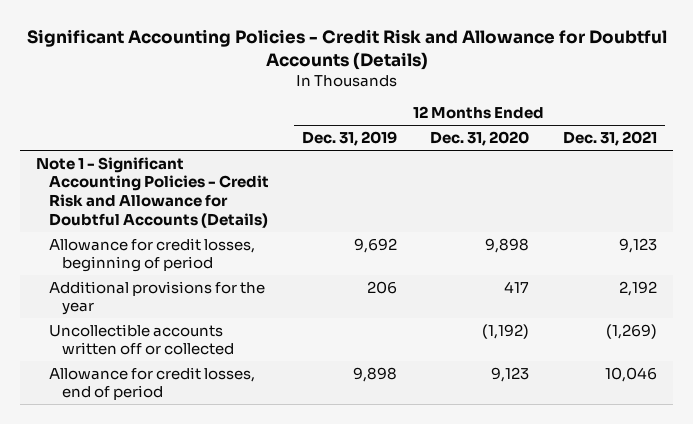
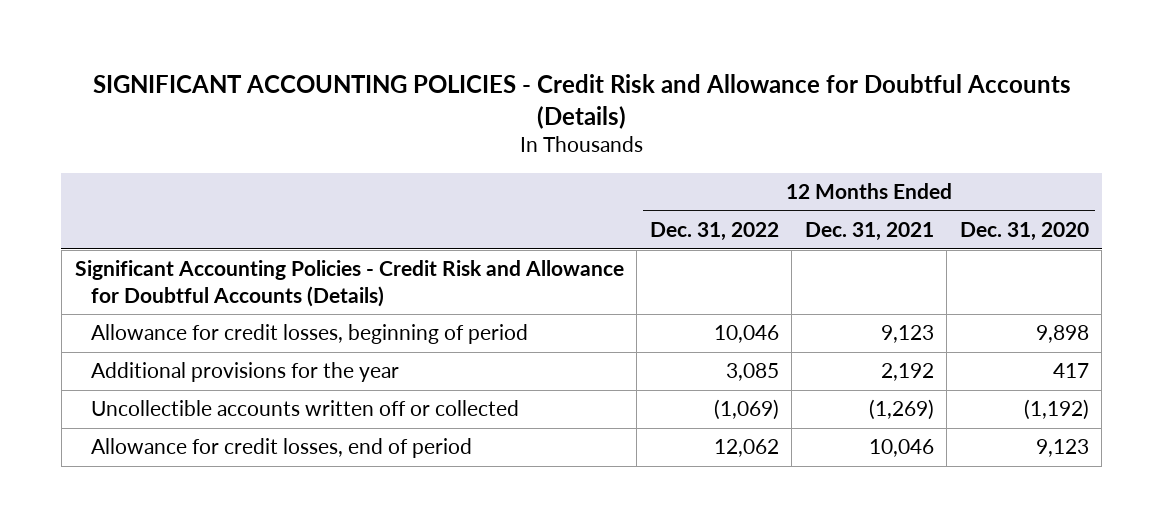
[26,28,667,70] Significant Accounting Policies - Credit Risk and Allowance for Doubtful Accounts (Details) -> [92,74,1071,129] SIGNIFICANT ACCOUNTING POLICIES - Credit Risk and Allowance for Doubtful Accounts (Details)
[302,131,398,147] Dec. 31, 2019 -> none
none -> [649,222,779,242] Dec. 31, 2022
[36,156,270,228] Note 1 - Significant Accounting Policies - Credit Risk and Allowance for Doubtful Accounts (Details) -> [74,260,624,307] Significant Accounting Policies - Credit Risk and Allowance for Doubtful Accounts (Details)

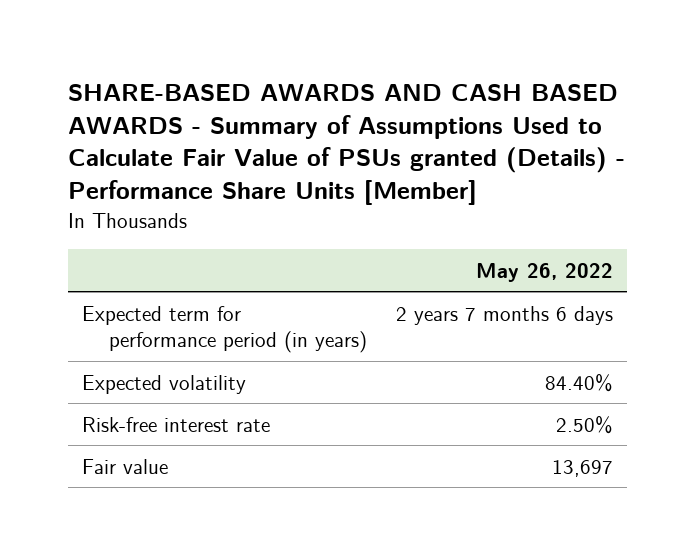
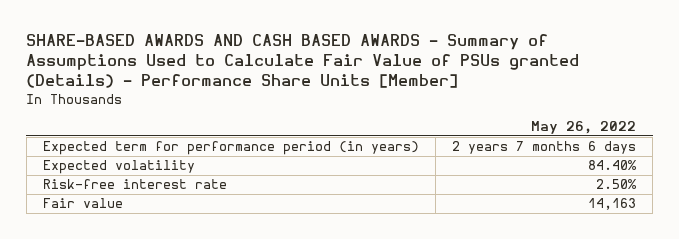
[551,459,613,477] 13,697 -> [588,198,637,211] 14,163

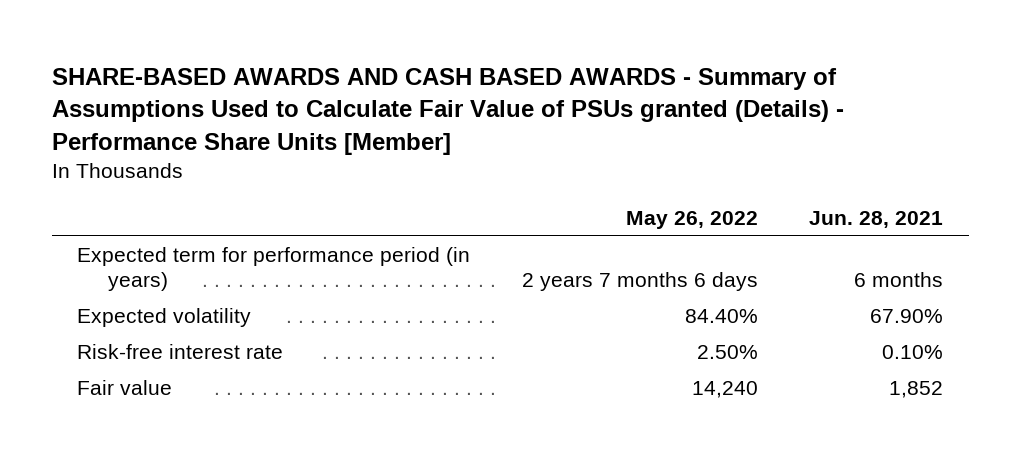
none -> [808,210,943,228] Jun. 28, 2021
[588,198,637,211] 14,163 -> [691,381,758,399] 14,240

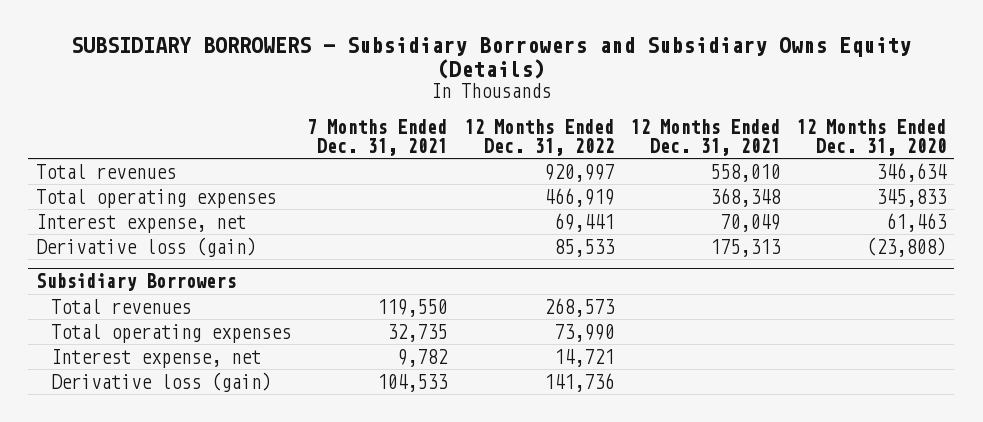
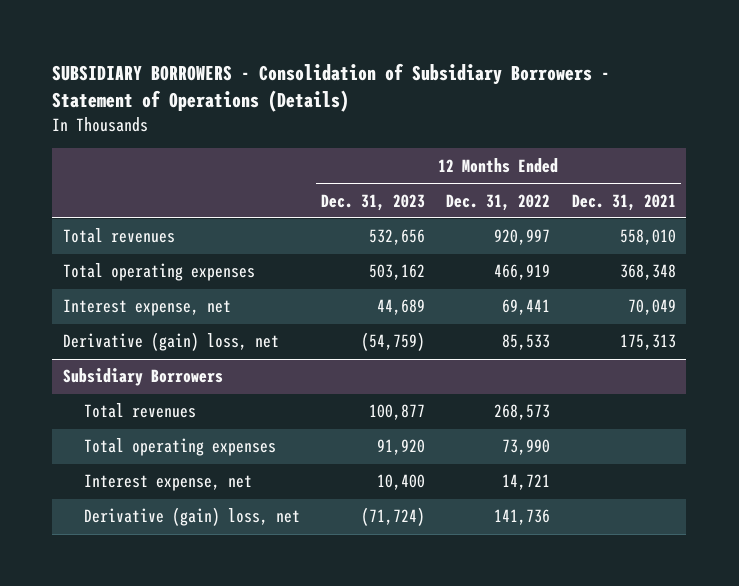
[71,36,912,79] SUBSIDIARY BORROWERS - Subsidiary Borrowers and Subsidiary Owns Equity (Details) -> [52,62,611,113] SUBSIDIARY BORROWERS - Consolidation of Subsidiary Borrowers - Statement of Operations (Details)
[307,118,448,156] 7 Months Ended Dec. 31, 2021 -> none
[796,118,947,156] 12 Months Ended Dec. 31, 2020 -> none
none -> [321,193,426,211] Dec. 31, 2023
[36,236,257,257] Derivative loss (gain) -> [63,332,280,352] Derivative (gain) loss, net
[50,371,271,392] Derivative loss (gain) -> [84,507,301,527] Derivative (gain) loss, net

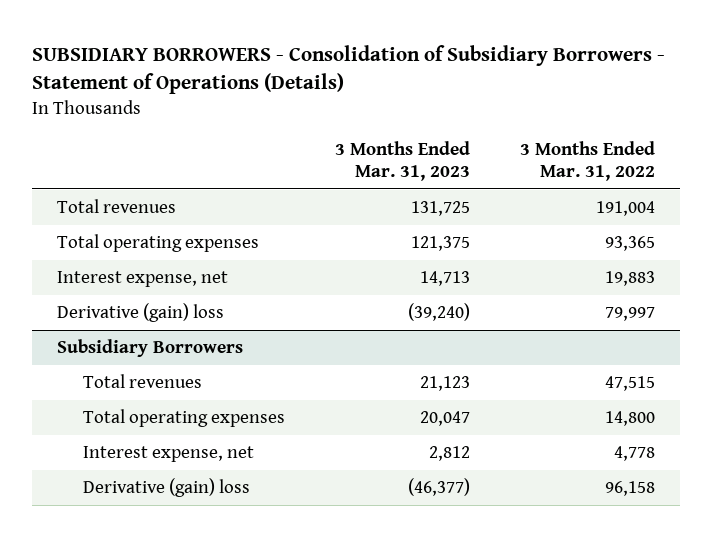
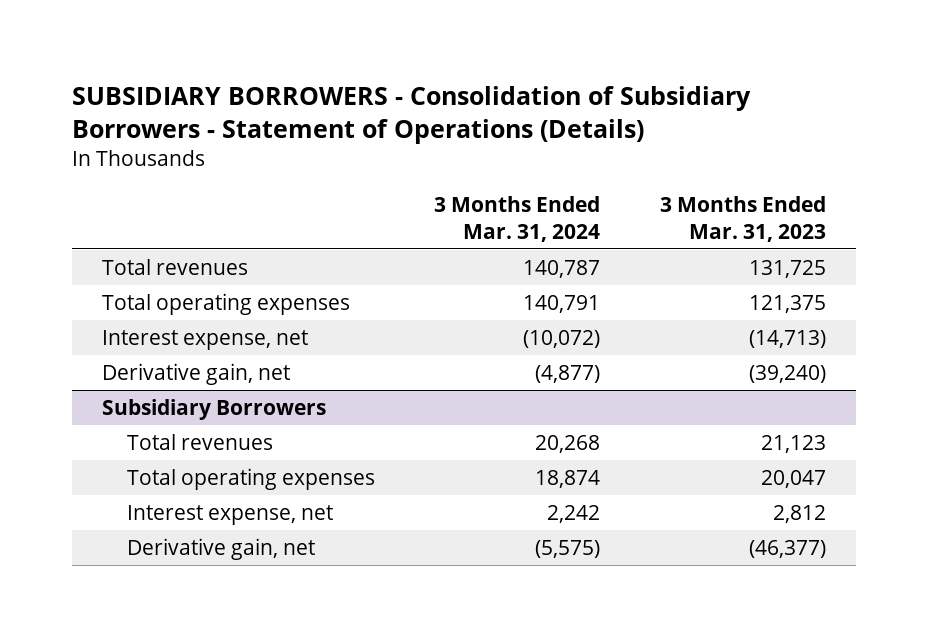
[519,141,655,182] 3 Months Ended Mar. 31, 2022 -> none
none -> [434,196,601,242] 3 Months Ended Mar. 31, 2024
[419,271,470,287] 14,713 -> [748,329,826,348] (14,713)
[57,303,225,323] Derivative (gain) loss -> [101,362,290,385] Derivative gain, net
[82,478,250,498] Derivative (gain) loss -> [126,537,315,560] Derivative gain, net

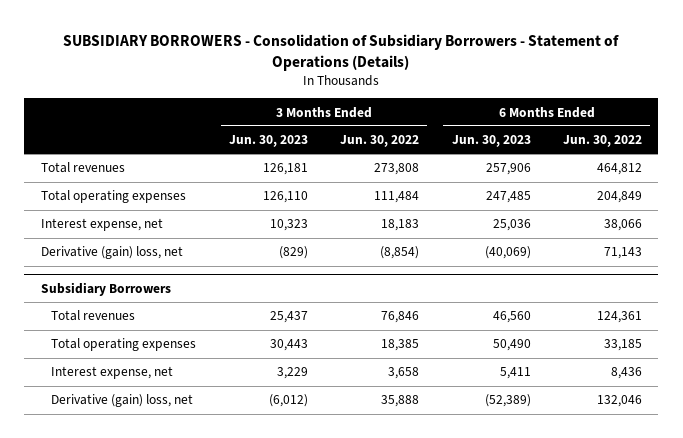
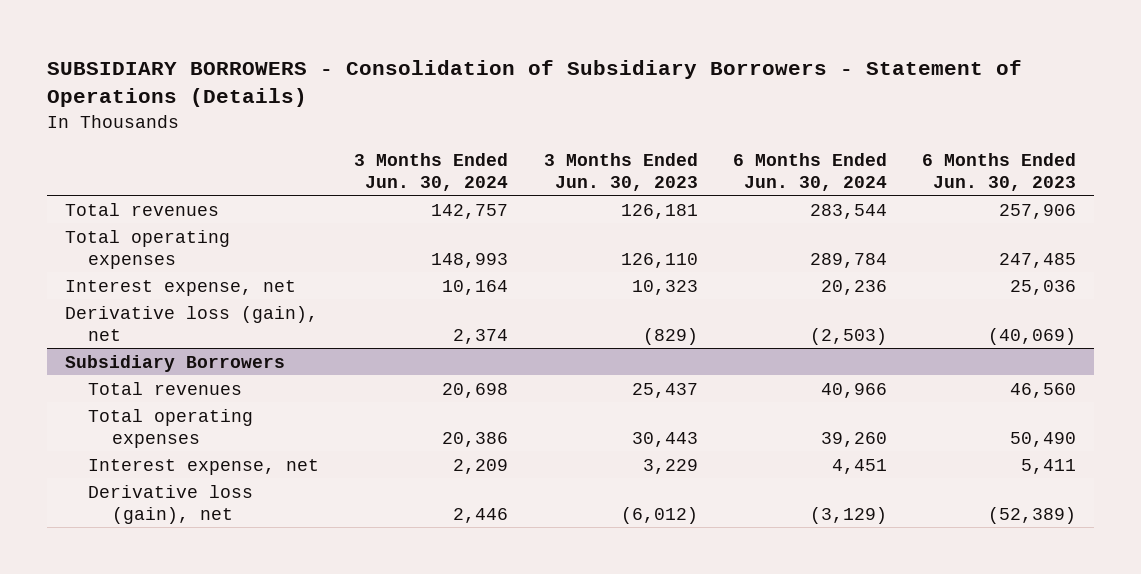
[340,135,420,148] Jun. 30, 2022 -> none
[562,135,642,148] Jun. 30, 2022 -> none
none -> [354,152,509,191] 3 Months Ended Jun. 30, 2024
none -> [732,152,887,191] 6 Months Ended Jun. 30, 2024
[40,246,183,260] Derivative (gain) loss, net -> [64,305,318,341] Derivative loss (gain), net
[51,394,194,408] Derivative (gain) loss, net -> [88,484,254,524] Derivative loss (gain), net

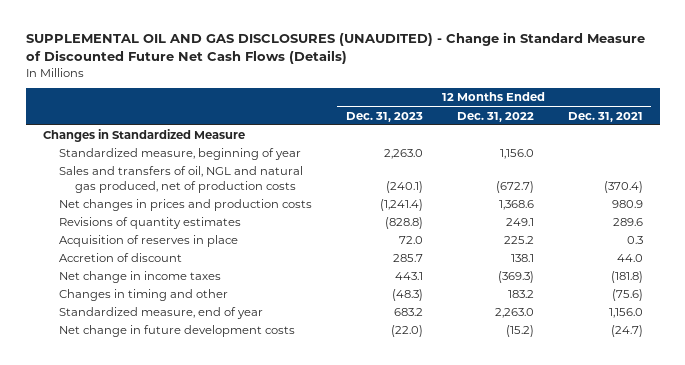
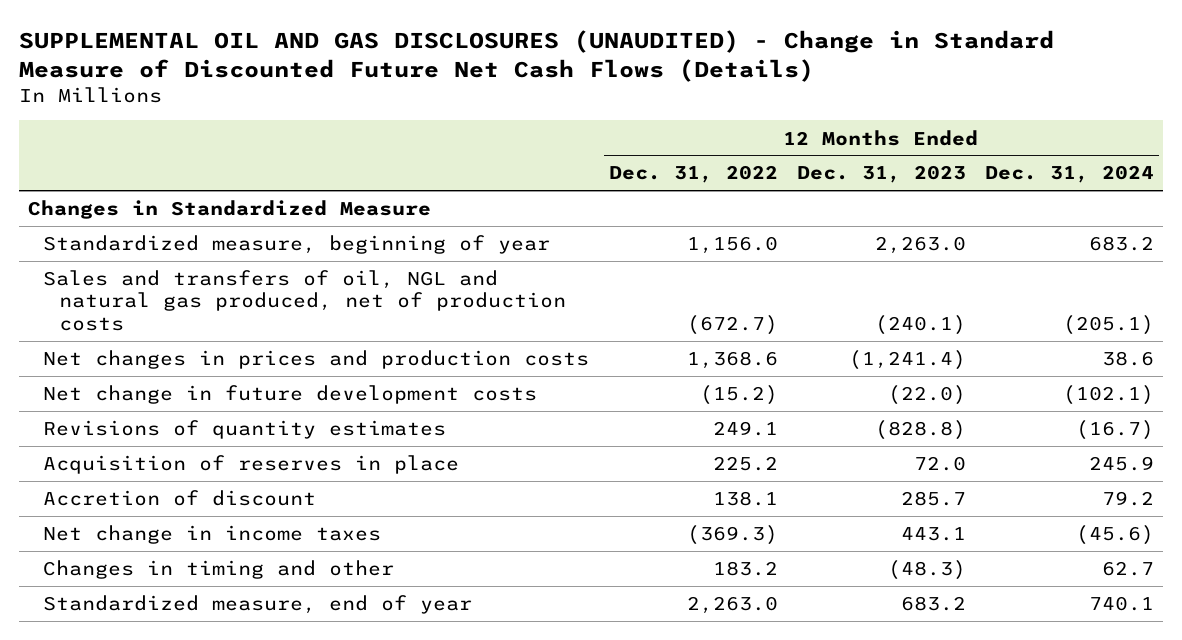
[567,111,643,122] Dec. 31, 2021 -> none
none -> [984,165,1154,184] Dec. 31, 2024
[58,325,295,338] Net change in future development costs -> [43,385,538,405] Net change in future development costs

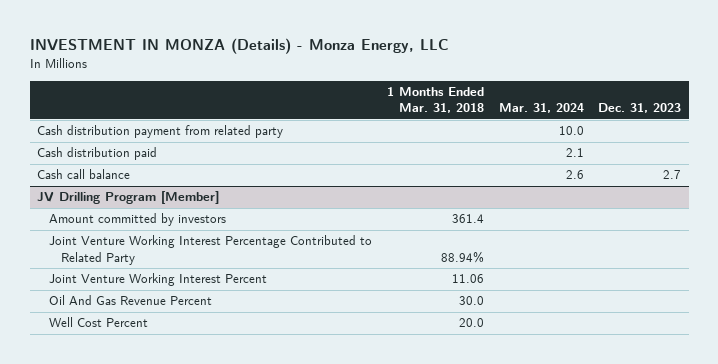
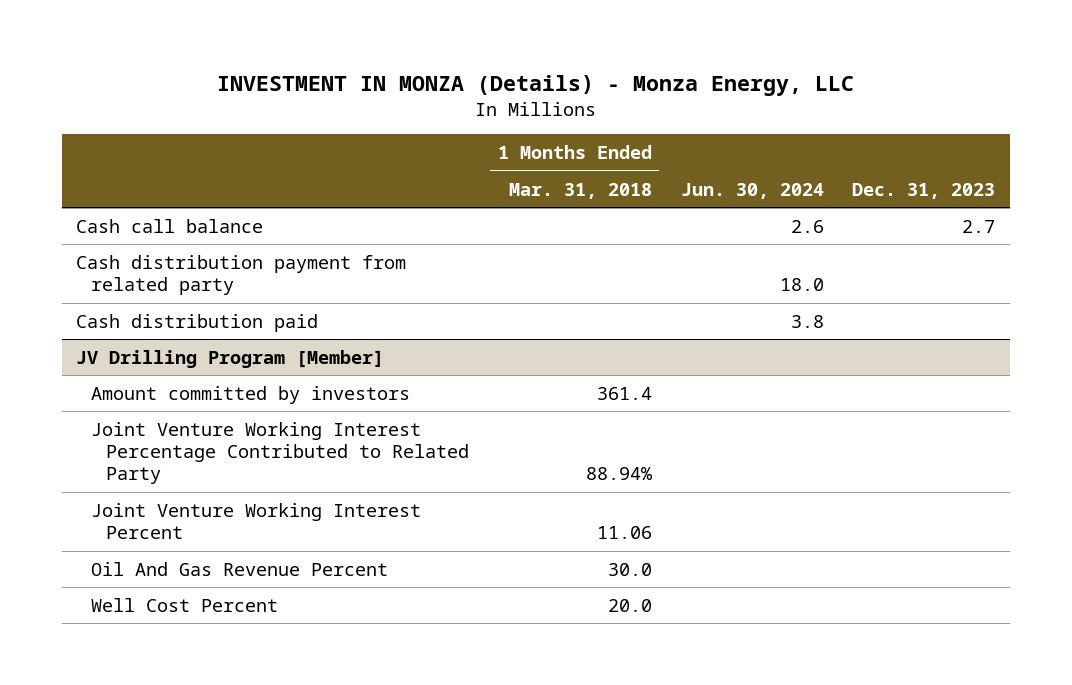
[498,103,584,114] Mar. 31, 2024 -> none
none -> [680,182,824,199] Jun. 30, 2024
[37,169,131,180] Cash call balance -> [76,218,264,233] Cash call balance

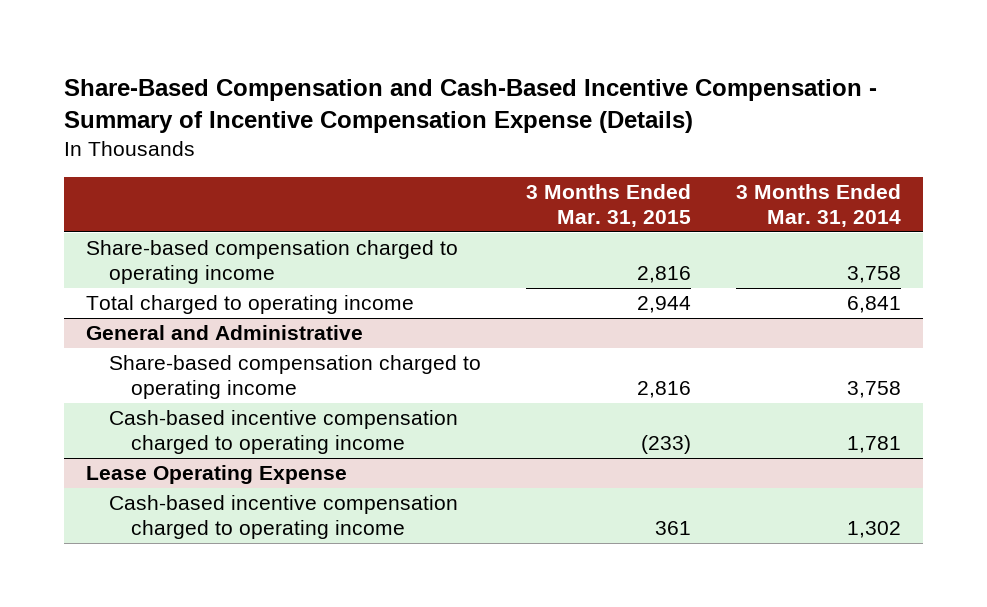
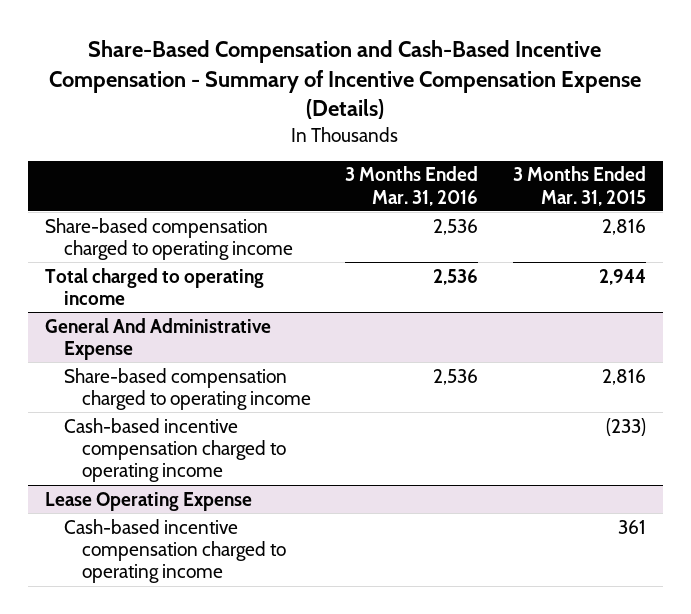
[735,184,901,227] 3 Months Ended Mar. 31, 2014 -> none
none -> [345,166,479,206] 3 Months Ended Mar. 31, 2016
[86,325,364,341] General and Administrative -> [45,317,272,360] General And Administrative Expense

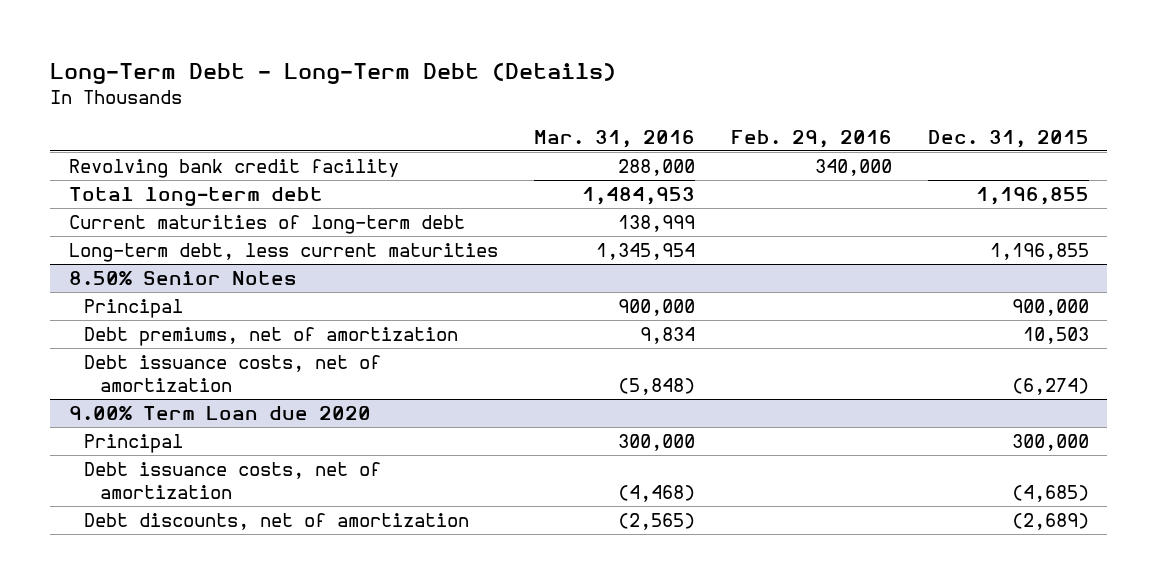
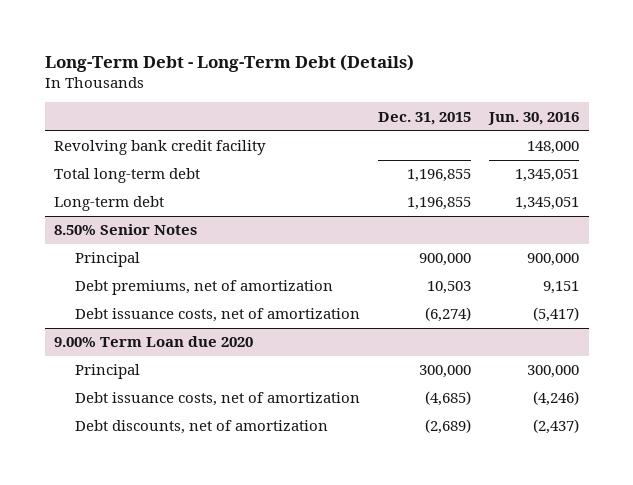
[533,129,695,148] Mar. 31, 2016 -> none
[730,129,892,148] Feb. 29, 2016 -> none
none -> [488,111,580,125] Jun. 30, 2016
[68,215,465,235] Current maturities of long-term debt -> none
[68,243,498,263] Long-term debt, less current maturities -> [53,196,164,212] Long-term debt

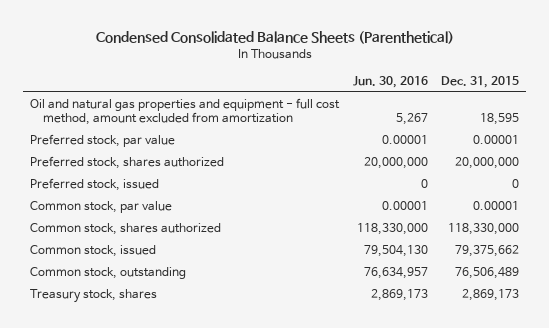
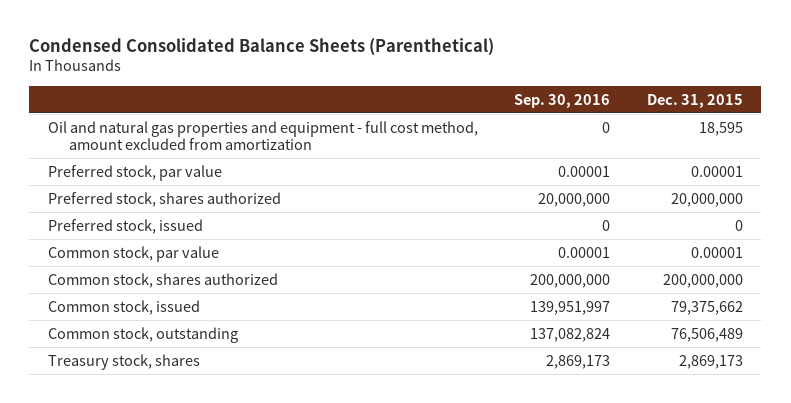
[352,76,428,89] Jun. 30, 2016 -> none
none -> [514,93,611,108] Sep. 30, 2016
[448,223,520,236] 118,330,000 -> [662,273,743,288] 200,000,000

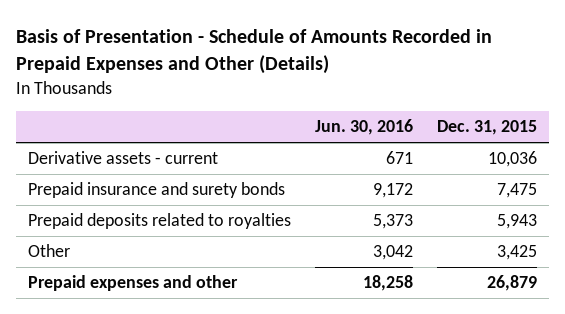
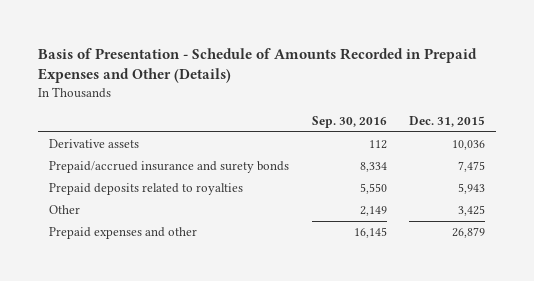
[314,119,413,136] Jun. 30, 2016 -> none
none -> [311,116,387,129] Sep. 30, 2016
[28,151,219,165] Derivative assets - current -> [49,139,140,149] Derivative assets
[28,182,286,199] Prepaid insurance and surety bonds -> [49,161,290,174] Prepaid/accrued insurance and surety bonds

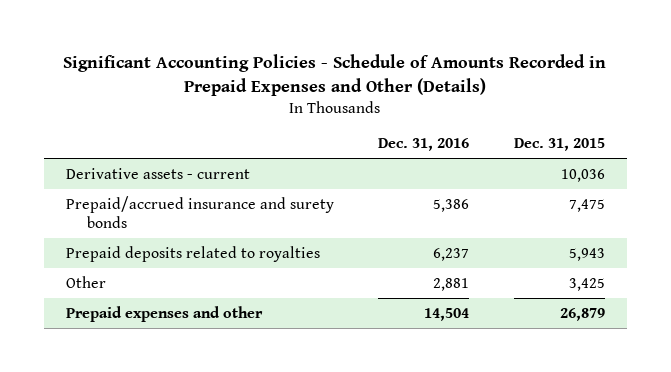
[38,47,478,84] Basis of Presentation - Schedule of Amounts Recorded in Prepaid Expenses and Other (Details) -> [63,53,607,97] Significant Accounting Policies - Schedule of Amounts Recorded in Prepaid Expenses and Other (Details)
[311,116,387,129] Sep. 30, 2016 -> none
none -> [378,138,470,152] Dec. 31, 2016
[49,139,140,149] Derivative assets -> [65,167,250,179] Derivative assets - current

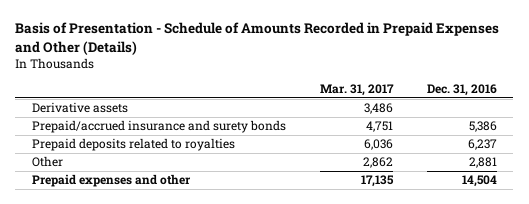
[63,53,607,97] Significant Accounting Policies - Schedule of Amounts Recorded in Prepaid Expenses and Other (Details) -> [15,22,500,55] Basis of Presentation - Schedule of Amounts Recorded in Prepaid Expenses and Other (Details)
[513,138,605,152] Dec. 31, 2015 -> none
none -> [319,84,394,97] Mar. 31, 2017
[65,167,250,179] Derivative assets - current -> [31,102,128,114] Derivative assets

